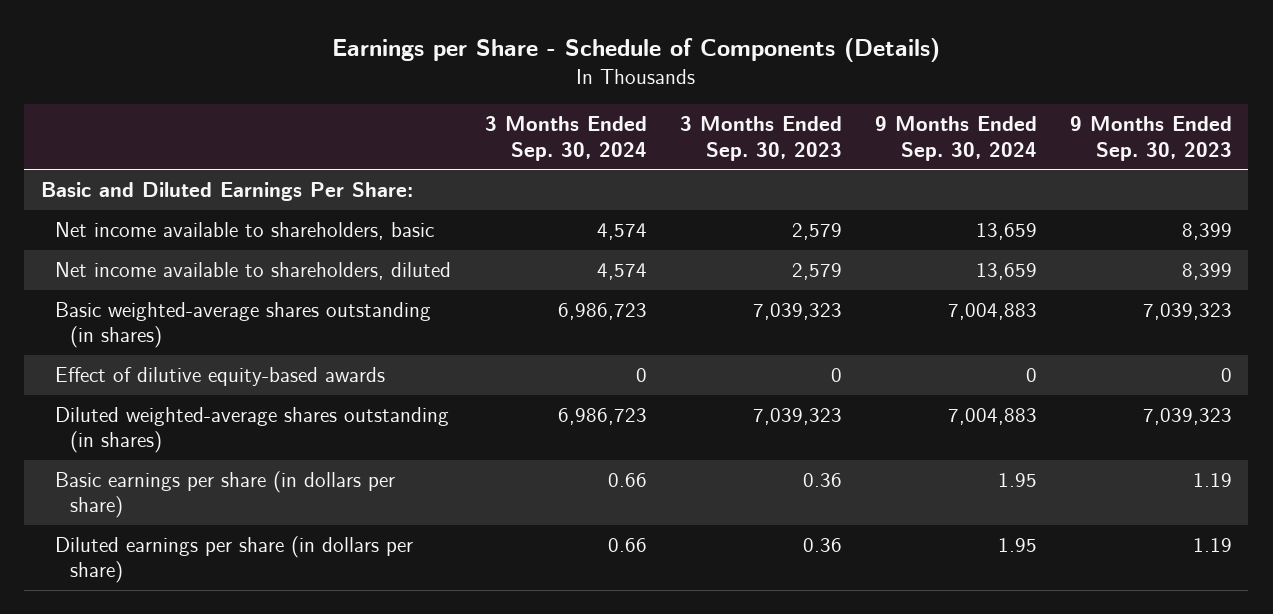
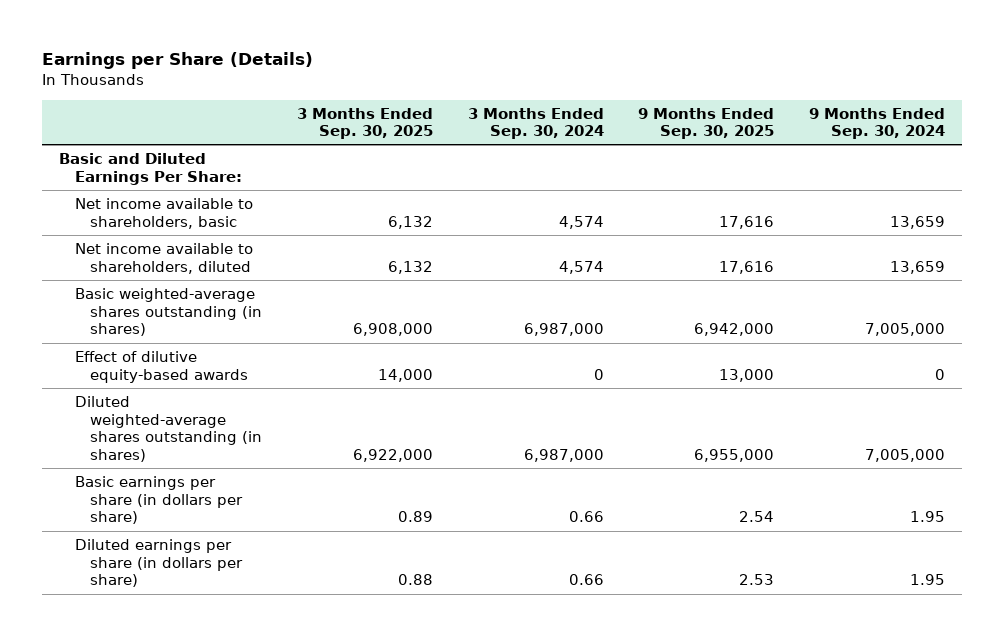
[332,38,941,63] Earnings per Share - Schedule of Components (Details) -> [42,51,314,69] Earnings per Share (Details)
[679,116,842,161] 3 Months Ended Sep. 30, 2023 -> none
[1069,116,1232,161] 9 Months Ended Sep. 30, 2023 -> none
none -> [296,107,433,140] 3 Months Ended Sep. 30, 2025
none -> [638,107,775,140] 9 Months Ended Sep. 30, 2025
[557,302,647,320] 6,986,723 -> [523,323,604,337] 6,987,000
[947,302,1037,320] 7,004,883 -> [865,323,946,337] 7,005,000
[557,407,647,425] 6,986,723 -> [523,448,604,462] 6,987,000
[947,407,1037,425] 7,004,883 -> [865,448,946,462] 7,005,000

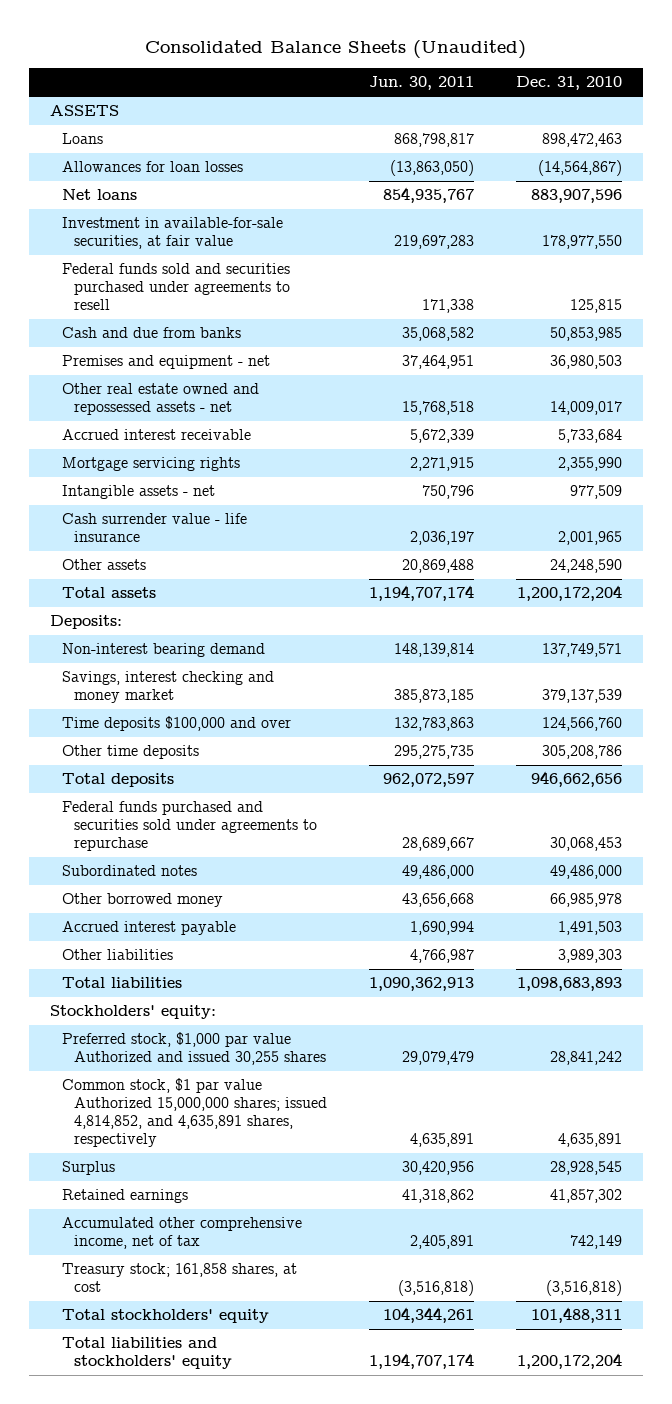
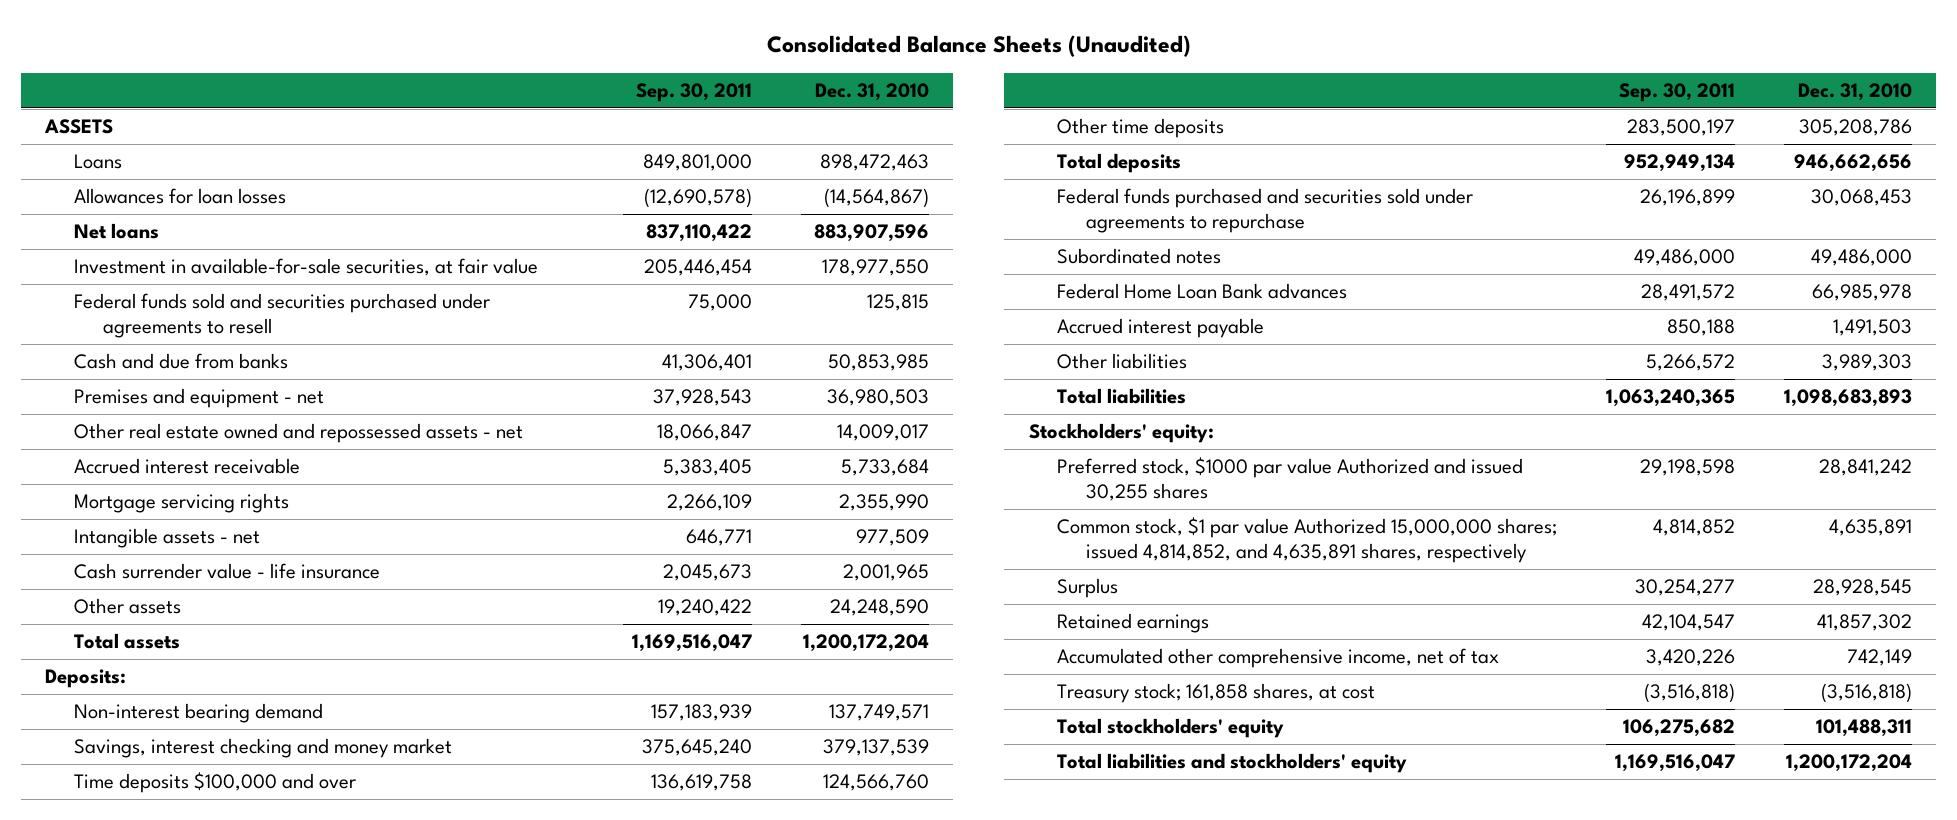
[368,76,474,91] Jun. 30, 2011 -> none
none -> [635,83,752,103] Sep. 30, 2011
[61,893,223,908] Other borrowed money -> [1057,283,1348,300] Federal Home Loan Bank advances
[61,1032,326,1066] Preferred stock, $1,000 par value Authorized and issued 30,255 shares -> [1057,457,1524,502] Preferred stock, $1000 par value Authorized and issued 30,255 shares

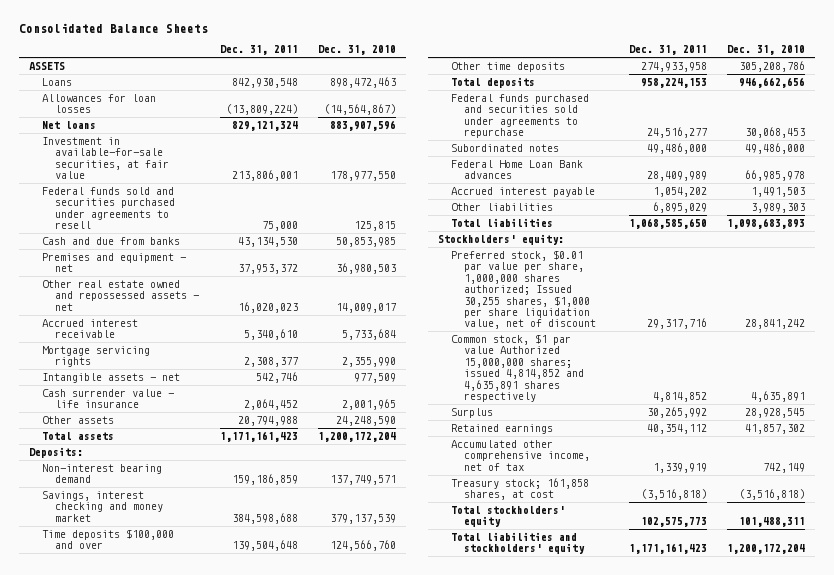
[766,35,1191,58] Consolidated Balance Sheets (Unaudited) -> [18,22,208,33] Consolidated Balance Sheets
[635,83,752,103] Sep. 30, 2011 -> none
none -> [219,45,298,56] Dec. 31, 2011
[1057,457,1524,502] Preferred stock, $1000 par value Authorized and issued 30,255 shares -> [451,249,597,330] Preferred stock, $0.01 par value per share, 1,000,000 shares authorized; Issued 30,255 shares, $1,000 per share liquidation value, net of discount
[1057,517,1558,564] Common stock, $1 par value Authorized 15,000,000 shares; issued 4,814,852, and 4,635,891 shares, respectively -> [451,333,585,403] Common stock, $1 par value Authorized 15,000,000 shares; issued 4,814,852 and 4,635,891 shares respectively

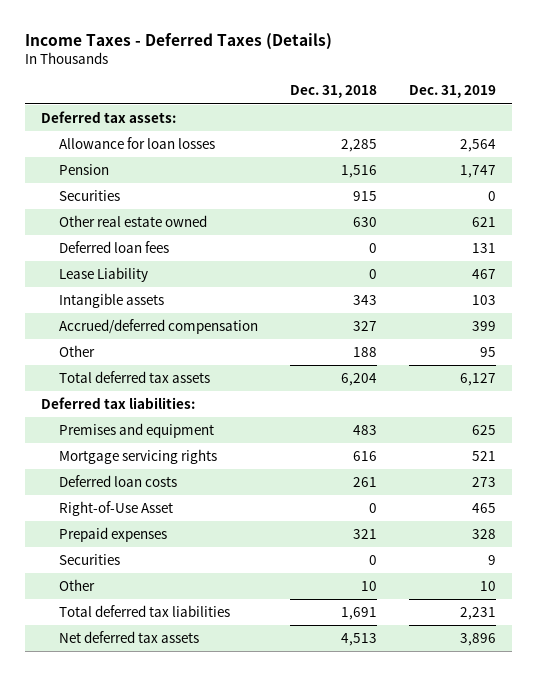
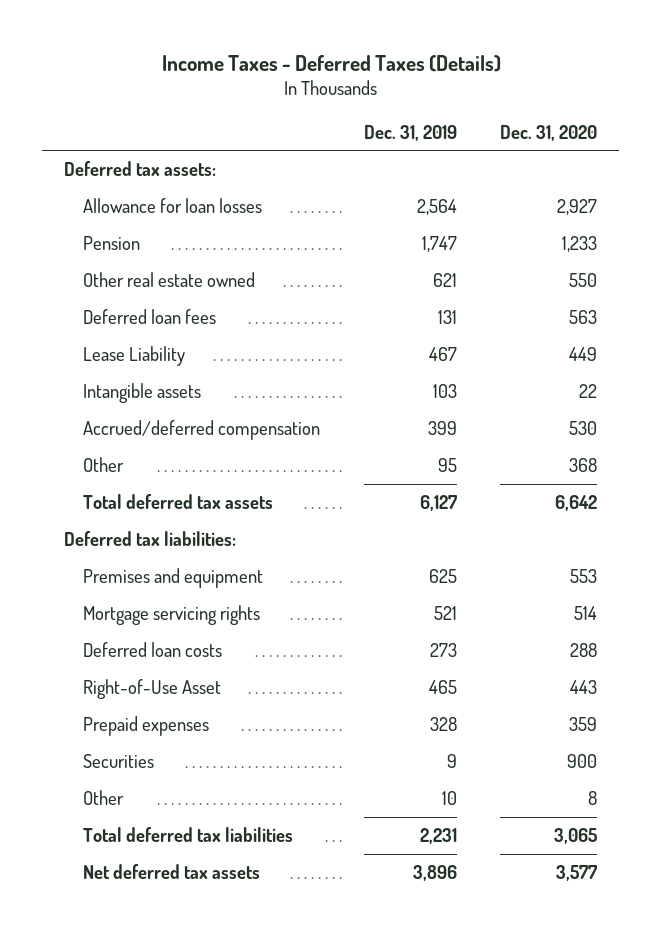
[289,85,377,99] Dec. 31, 2018 -> none
none -> [500,124,598,141] Dec. 31, 2020
[58,189,120,201] Securities -> none

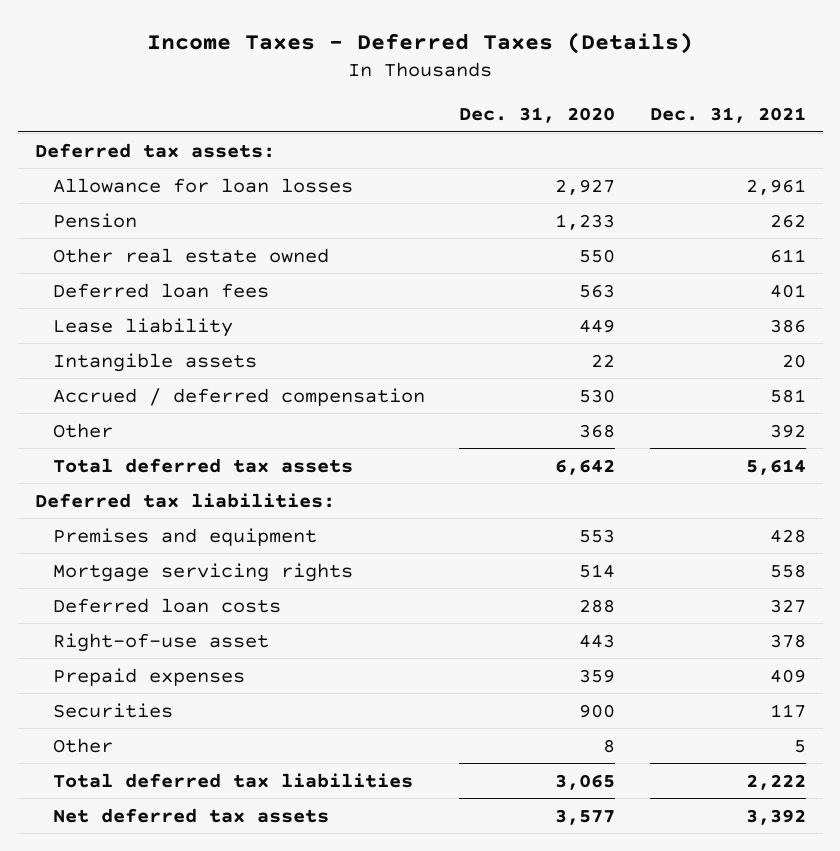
[363,124,457,141] Dec. 31, 2019 -> none
none -> [649,107,806,124] Dec. 31, 2021
[83,346,186,367] Lease Liability -> [52,317,233,337] Lease liability
[83,420,321,441] Accrued/deferred compensation -> [52,387,425,406] Accrued / deferred compensation
[83,679,222,700] Right-of-Use Asset -> [52,632,269,652] Right-of-use asset

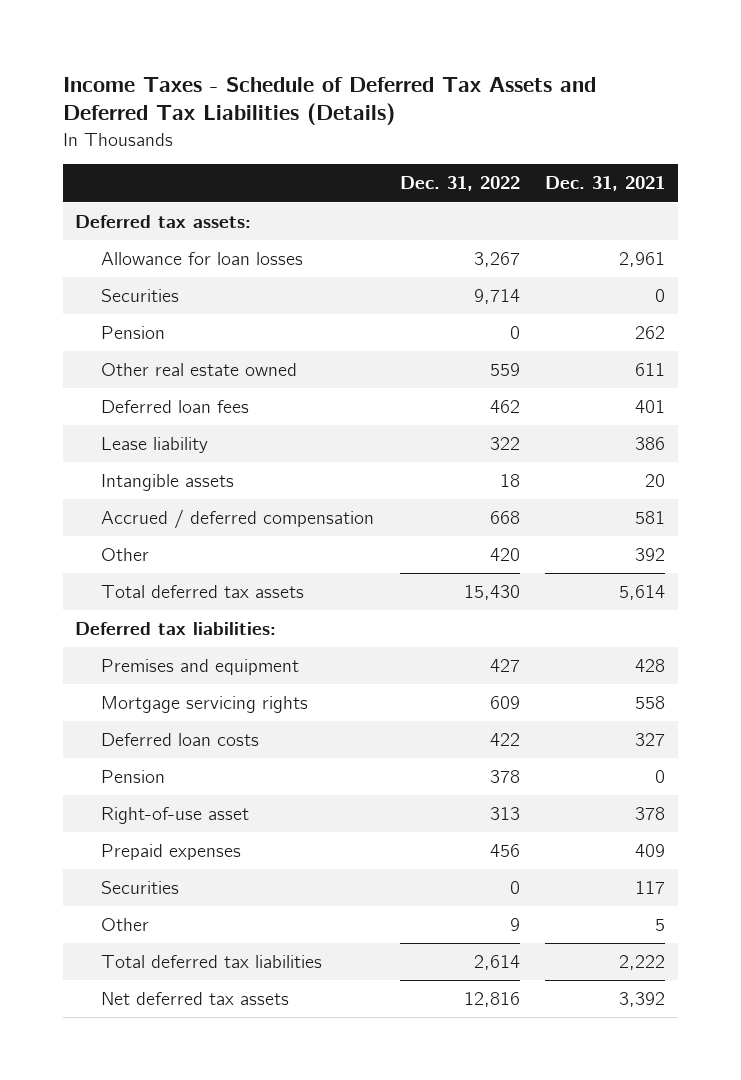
[147,32,694,55] Income Taxes - Deferred Taxes (Details) -> [62,76,596,126] Income Taxes - Schedule of Deferred Tax Assets and Deferred Tax Liabilities (Details)
[459,107,616,124] Dec. 31, 2020 -> none
none -> [399,176,520,192] Dec. 31, 2022
none -> [101,289,180,303] Securities
none -> [101,770,166,784] Pension

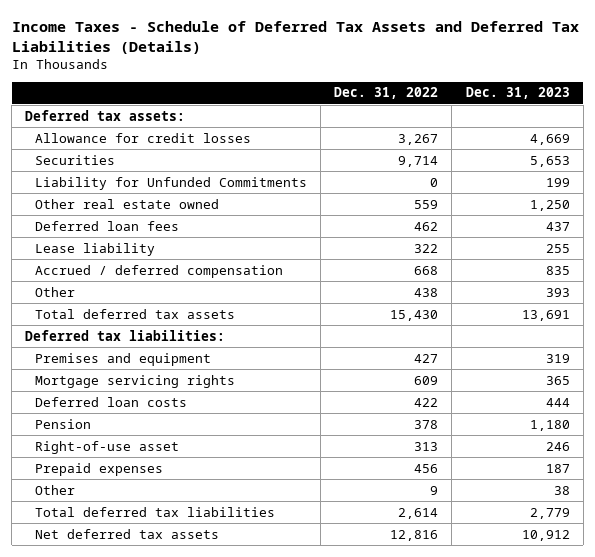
[545,176,666,192] Dec. 31, 2021 -> none
none -> [465,87,570,100] Dec. 31, 2023
[101,252,304,266] Allowance for loan losses -> [34,132,251,143] Allowance for credit losses
[101,326,166,340] Pension -> none
none -> [34,176,307,190] Liability for Unfunded Commitments
[101,474,235,492] Intangible assets -> none
[489,548,520,562] 420 -> [414,287,439,297] 438
[101,881,180,895] Securities -> none

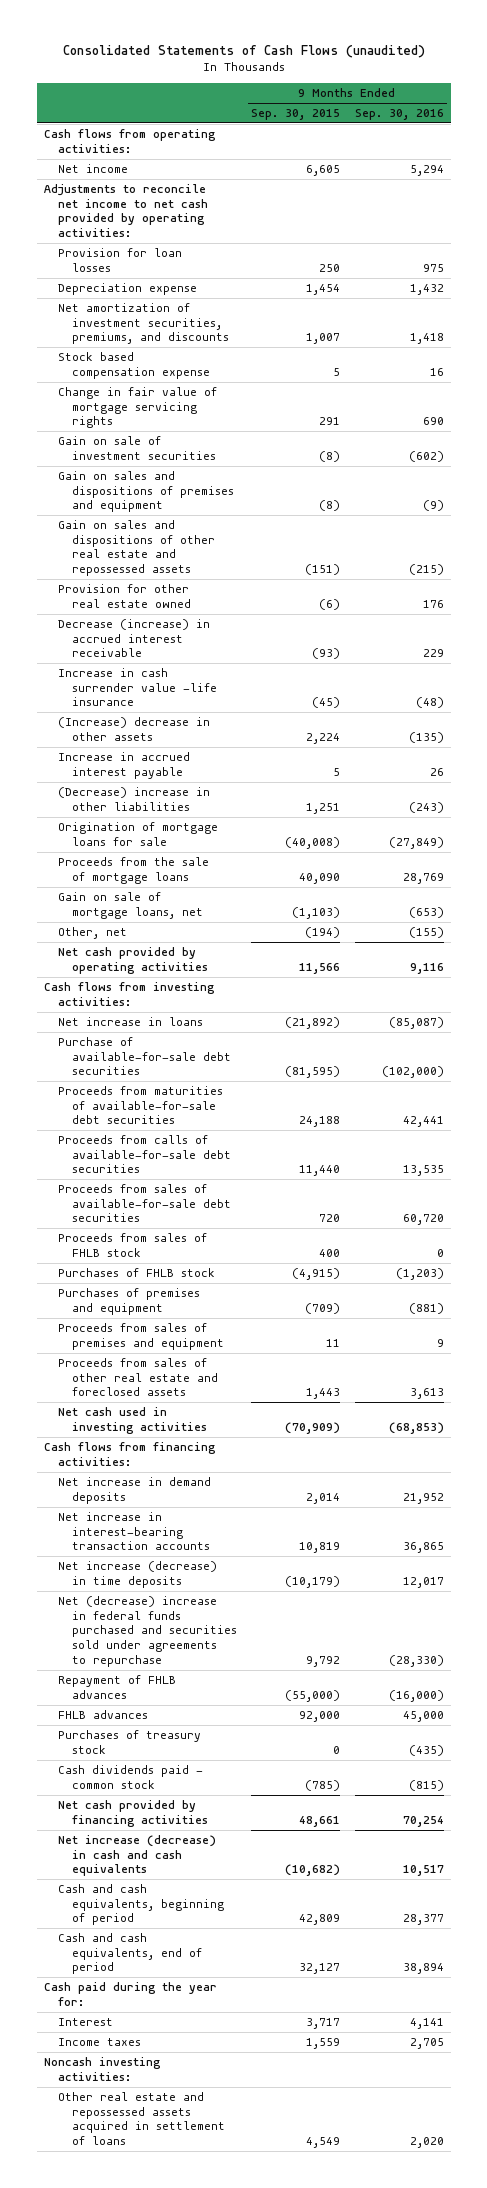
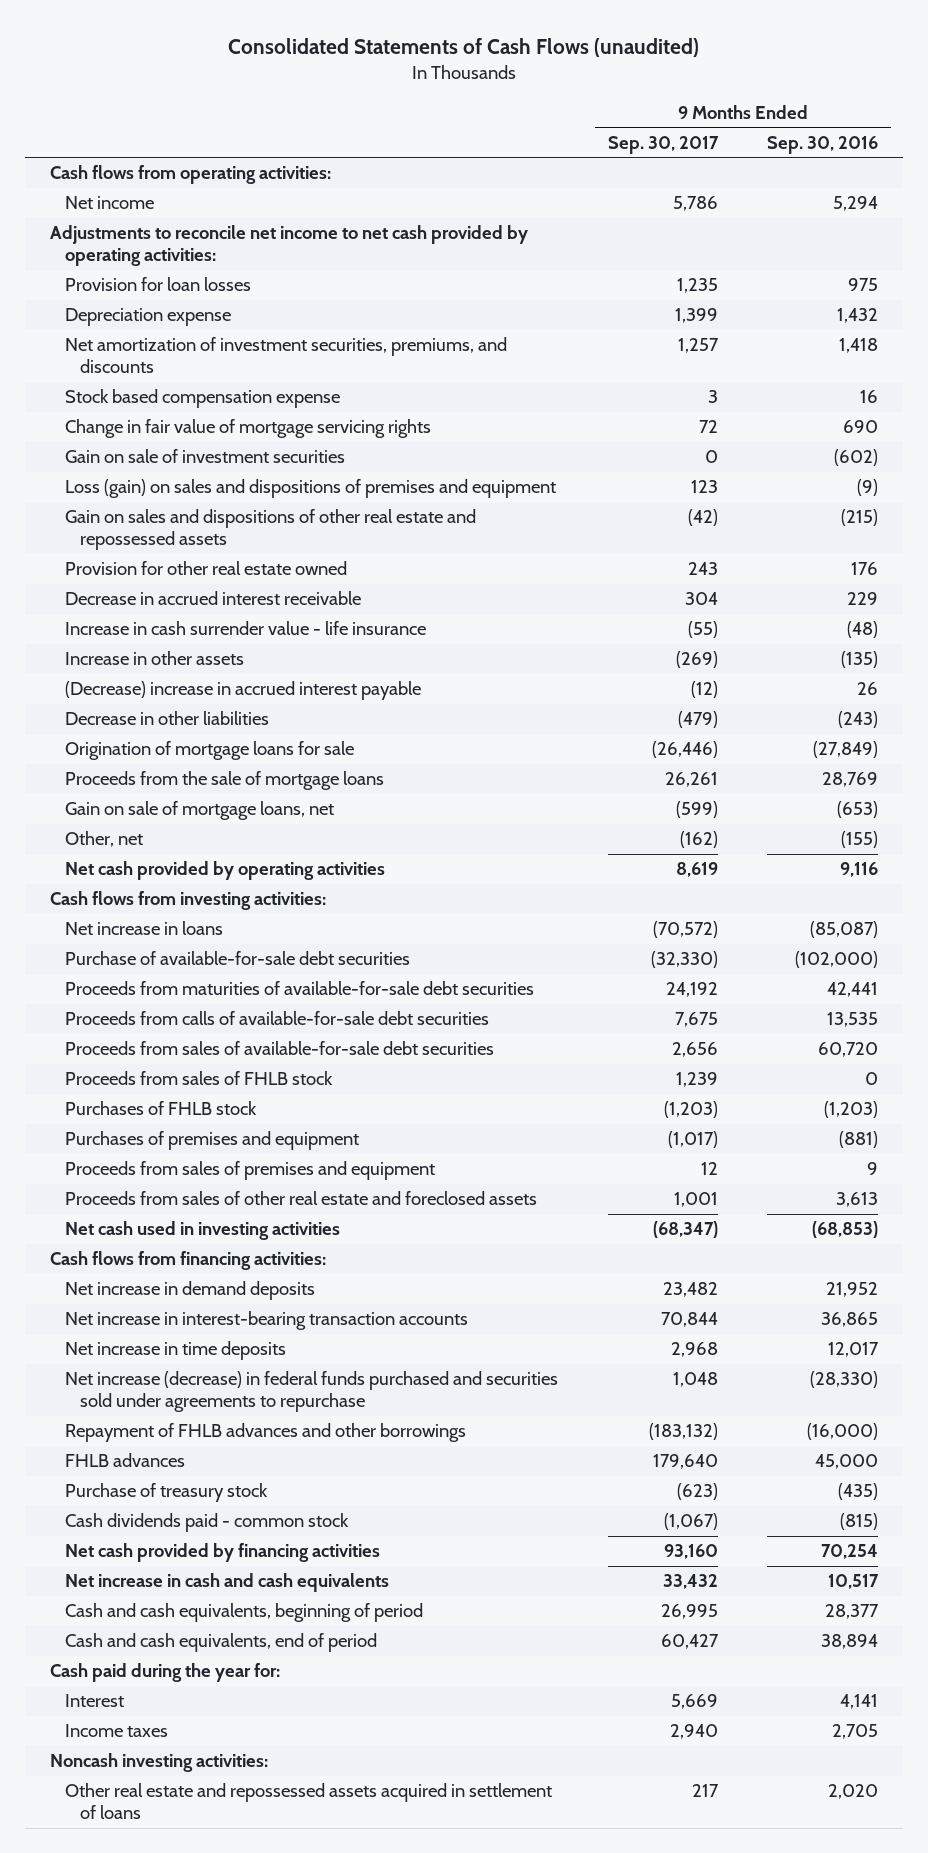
[251,109,341,121] Sep. 30, 2015 -> none
none -> [607,135,719,154] Sep. 30, 2017
[58,471,235,513] Gain on sales and dispositions of premises and equipment -> [64,479,556,499] Loss (gain) on sales and dispositions of premises and equipment
[58,619,211,658] Decrease (increase) in accrued interest receivable -> [64,591,361,606] Decrease in accrued interest receivable
[58,668,218,707] Increase in cash surrender value -life insurance -> [64,621,426,636] Increase in cash surrender value - life insurance
[58,717,211,741] (Increase) decrease in other assets -> [64,651,244,666] Increase in other assets
[58,752,191,779] Increase in accrued interest payable -> [64,681,421,701] (Decrease) increase in accrued interest payable
[58,787,211,811] (Decrease) increase in other liabilities -> [64,711,269,726] Decrease in other liabilities
[58,1561,218,1588] Net increase (decrease) in time deposits -> [64,1341,286,1361] Net increase in time deposits
[58,1596,238,1667] Net (decrease) increase in federal funds purchased and securities sold under agreements to repurchase -> [64,1371,558,1413] Net increase (decrease) in federal funds purchased and securities sold under agreements to repurchase
[58,1675,177,1699] Repayment of FHLB advances -> [64,1423,466,1443] Repayment of FHLB advances and other borrowings
[58,1730,202,1754] Purchases of treasury stock -> [64,1483,268,1503] Purchase of treasury stock
[58,1835,217,1877] Net increase (decrease) in cash and cash equivalents -> [64,1573,389,1593] Net increase in cash and cash equivalents

